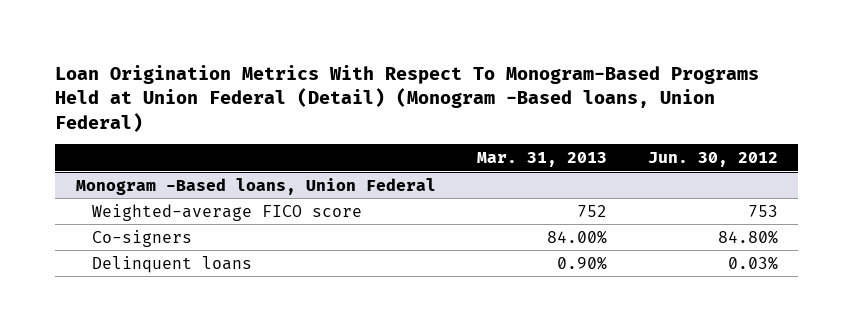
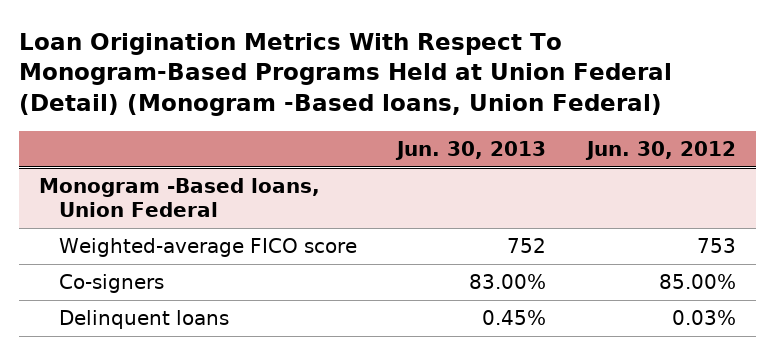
[476,152,607,168] Mar. 31, 2013 -> none
none -> [395,141,547,161] Jun. 30, 2013
[717,229,778,244] 84.80% -> [658,274,736,290] 85.00%

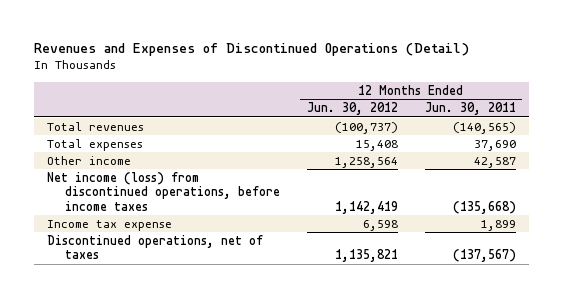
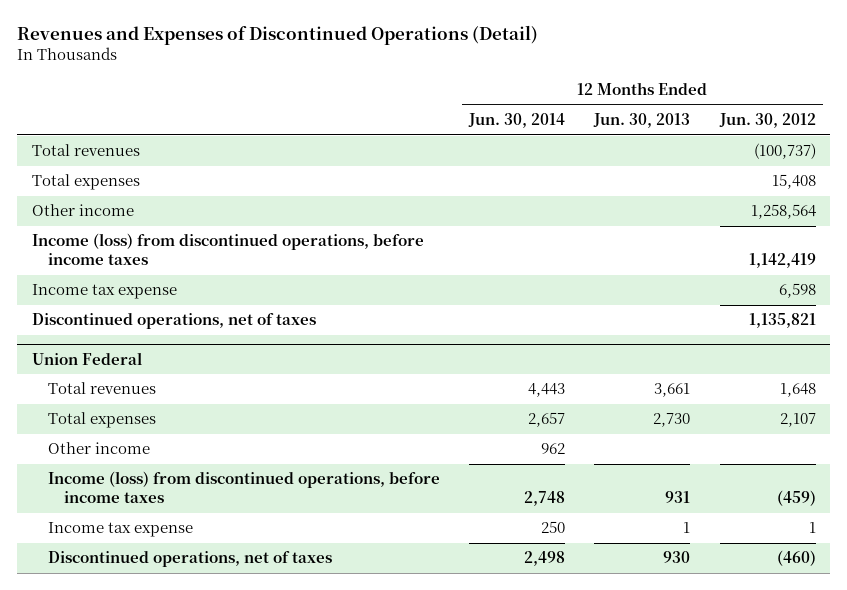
[424,102,516,116] Jun. 30, 2011 -> none
none -> [468,113,566,129] Jun. 30, 2014
none -> [593,113,691,129] Jun. 30, 2013
[46,172,280,211] Net income (loss) from discontinued operations, before income taxes -> [31,233,424,266] Income (loss) from discontinued operations, before income taxes
none -> [31,351,142,365] Union Federal
none -> [47,382,156,395] Total revenues
none -> [47,412,156,429] Total expenses
none -> [47,442,150,455] Other income
none -> [47,471,440,504] Income (loss) from discontinued operations, before income taxes
none -> [47,522,193,538] Income tax expense
none -> [47,551,332,568] Discontinued operations, net of taxes

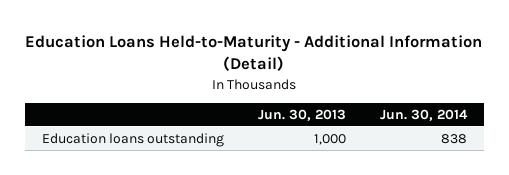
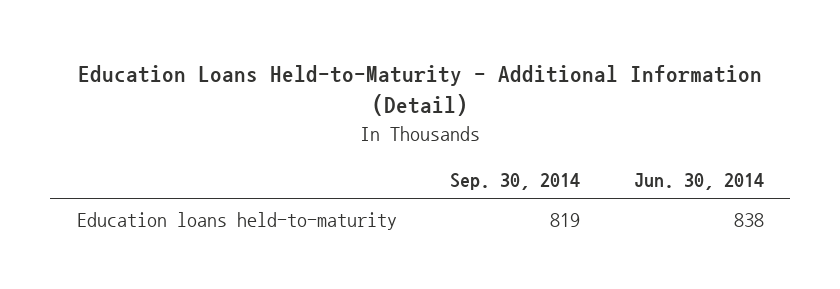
[257,108,346,121] Jun. 30, 2013 -> none
none -> [450,172,581,190] Sep. 30, 2014
[42,132,225,147] Education loans outstanding -> [76,212,397,231] Education loans held-to-maturity

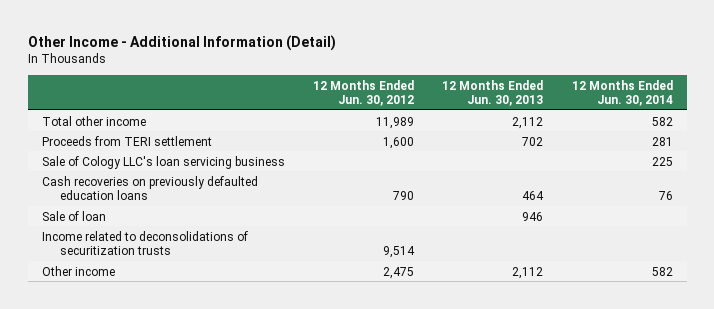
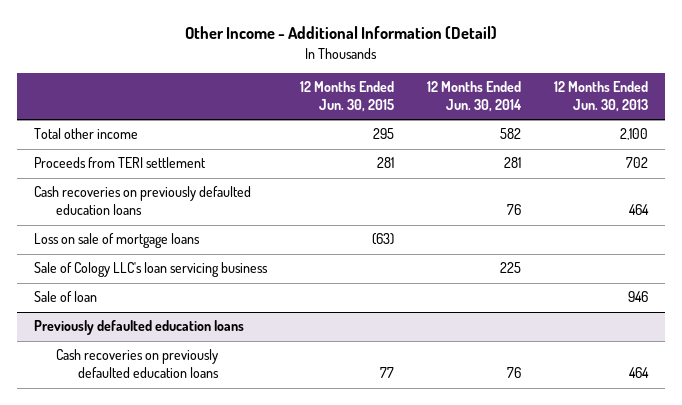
[313,79,415,106] 12 Months Ended Jun. 30, 2012 -> none
none -> [300,81,395,113] 12 Months Ended Jun. 30, 2015
[512,116,544,129] 2,112 -> [620,128,649,141] 2,100
none -> [33,233,200,249] Loss on sale of mortgage loans
[41,155,285,169] Sale of Cology LLC's loan servicing business -> [33,262,268,278] Sale of Cology LLC's loan servicing business
[41,230,248,255] Income related to deconsolidations of securitization trusts -> none
[41,265,115,276] Other income -> none
none -> [33,320,244,336] Previously defaulted education loans
none -> [55,349,220,379] Cash recoveries on previously defaulted education loans

